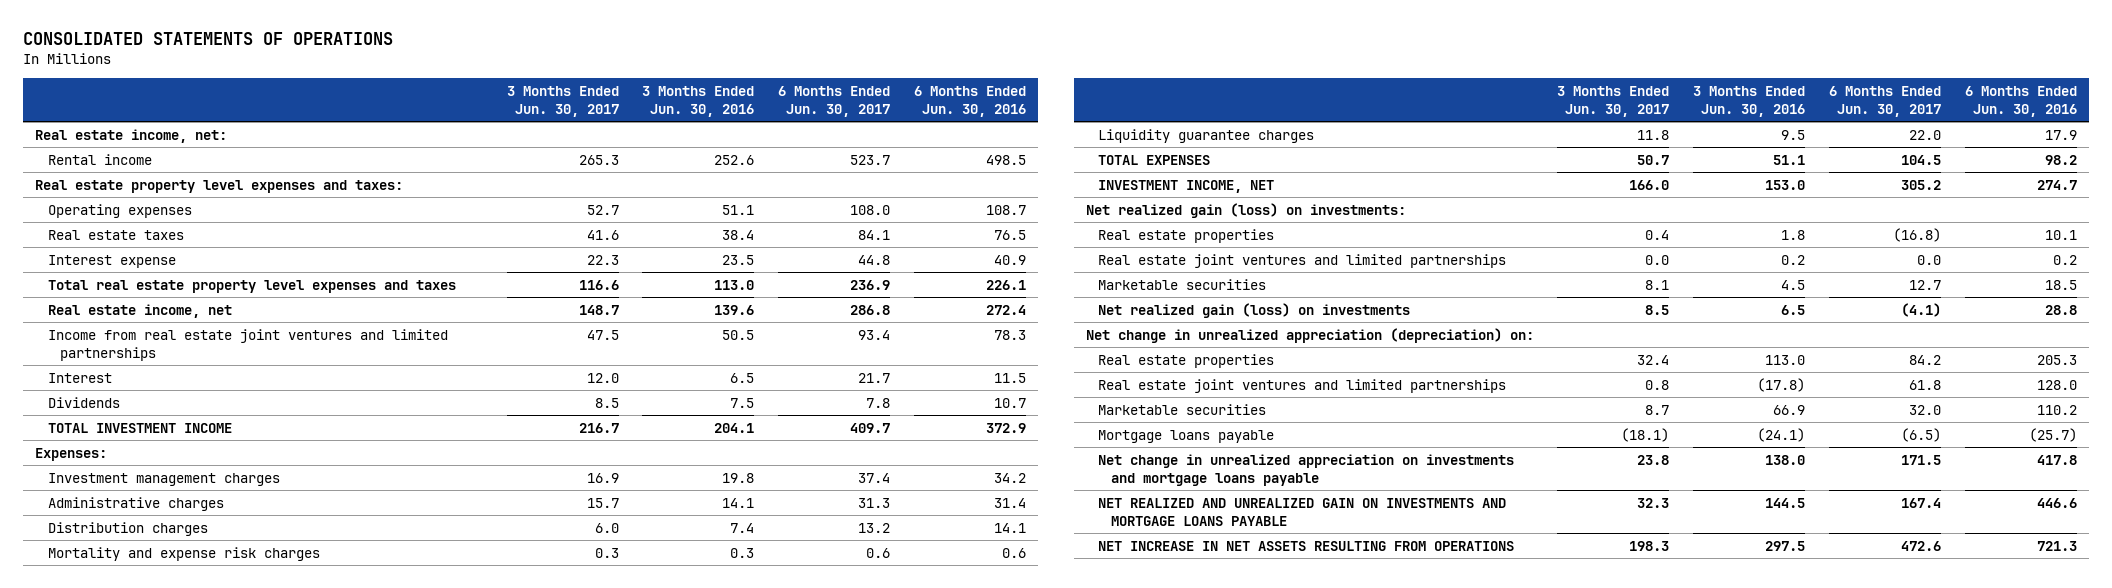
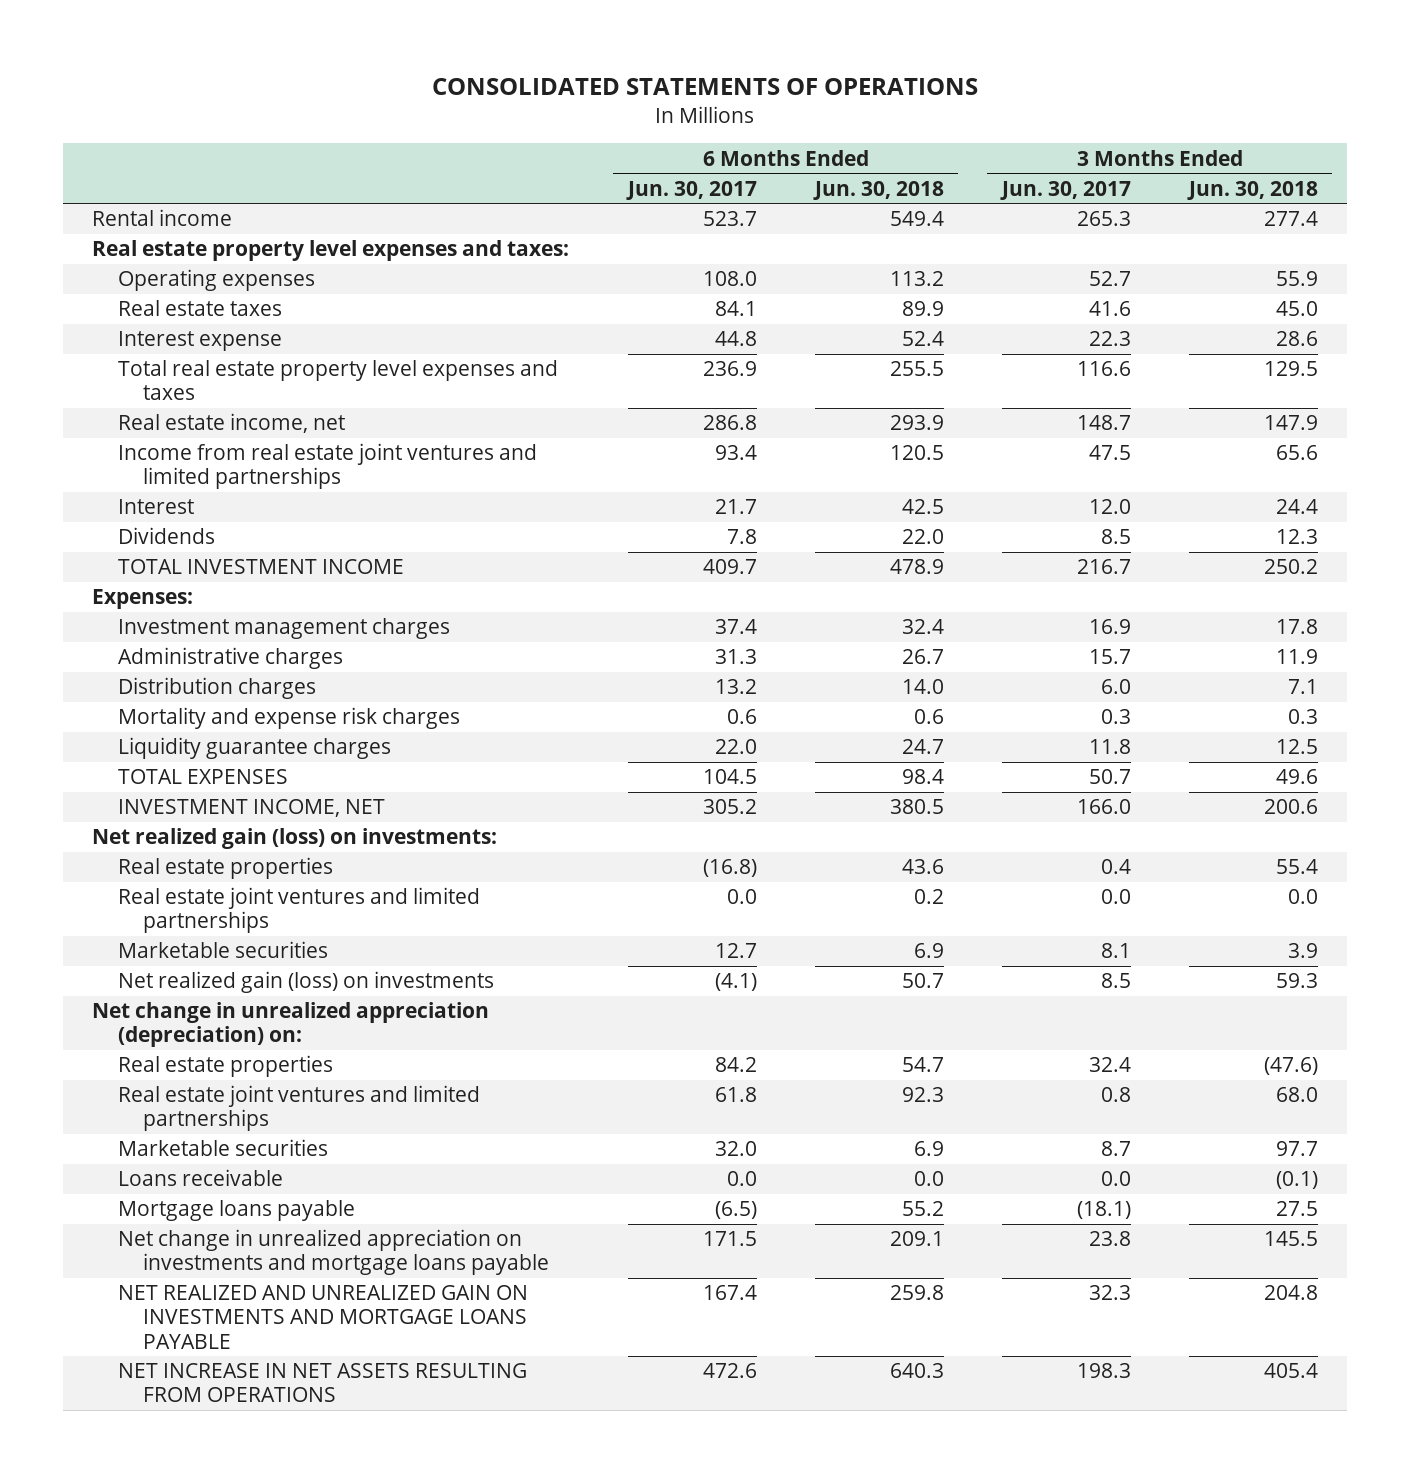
[642,85,755,118] 3 Months Ended Jun. 30, 2016 -> none
[914,85,1027,118] 6 Months Ended Jun. 30, 2016 -> none
none -> [812,180,944,200] Jun. 30, 2018
none -> [1186,180,1318,200] Jun. 30, 2018
[34,128,227,143] Real estate income, net: -> none
none -> [117,1169,283,1187] Loans receivable

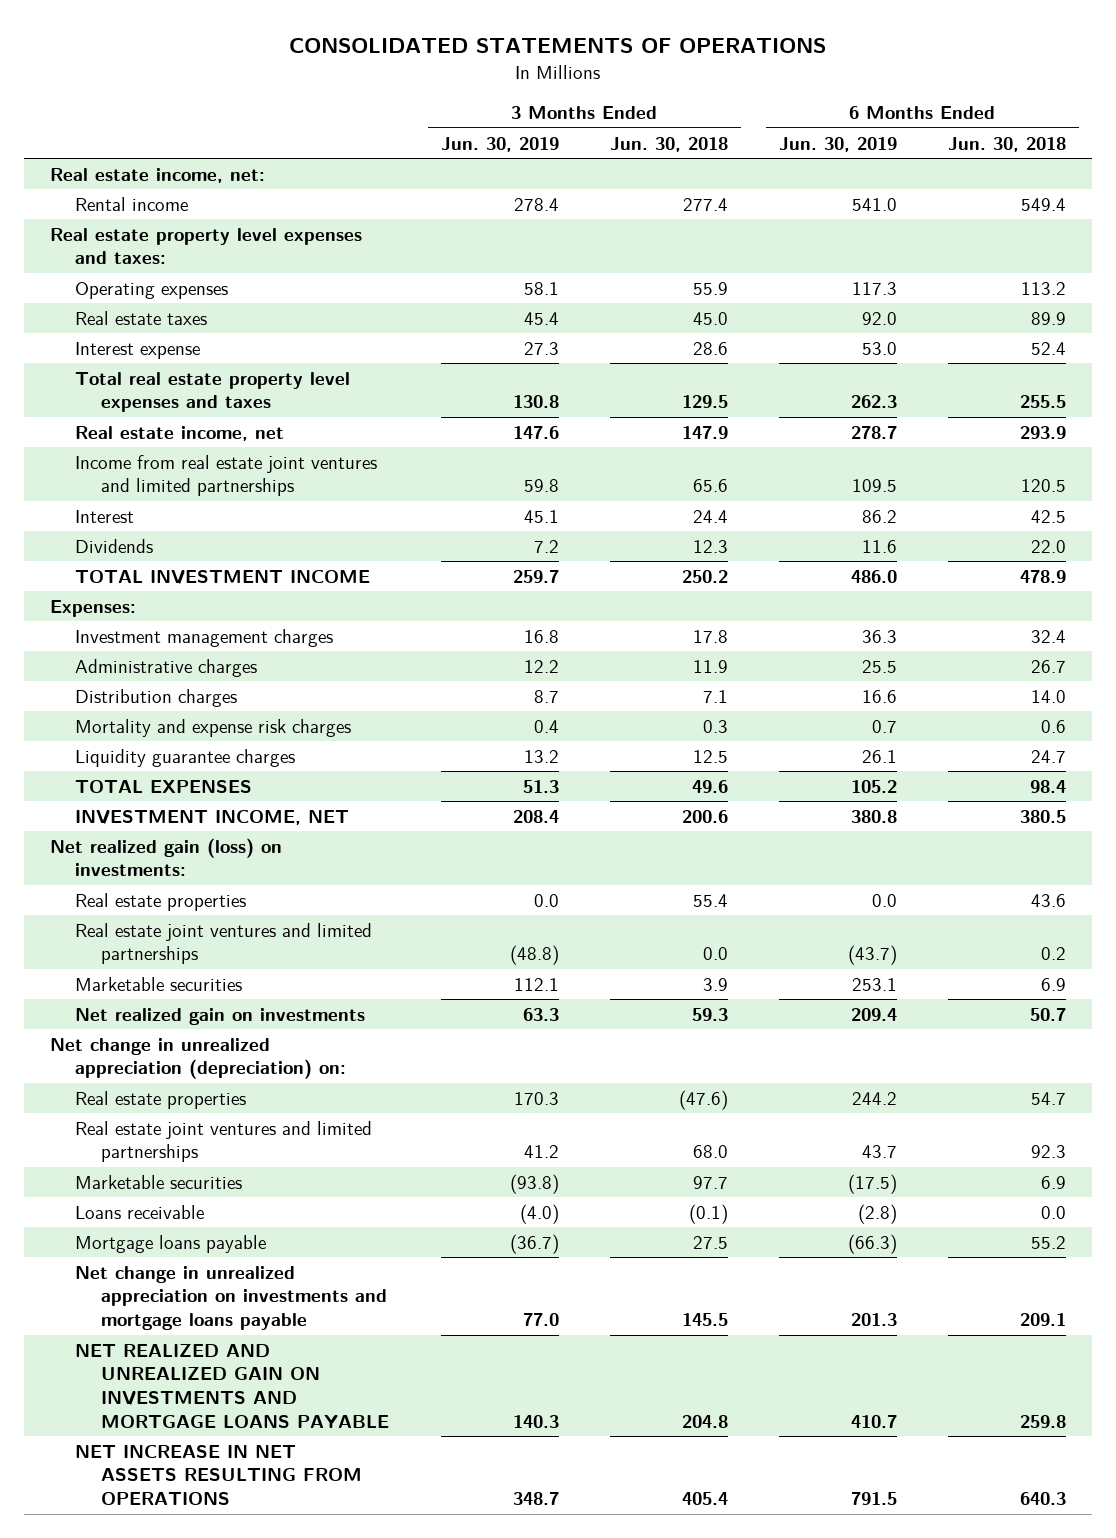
[625,180,757,200] Jun. 30, 2017 -> none
[999,180,1131,200] Jun. 30, 2017 -> none
none -> [440,136,559,152] Jun. 30, 2019
none -> [778,136,897,152] Jun. 30, 2019
none -> [49,167,265,183] Real estate income, net:
[117,971,494,994] Net realized gain (loss) on investments -> [75,1007,366,1025] Net realized gain on investments

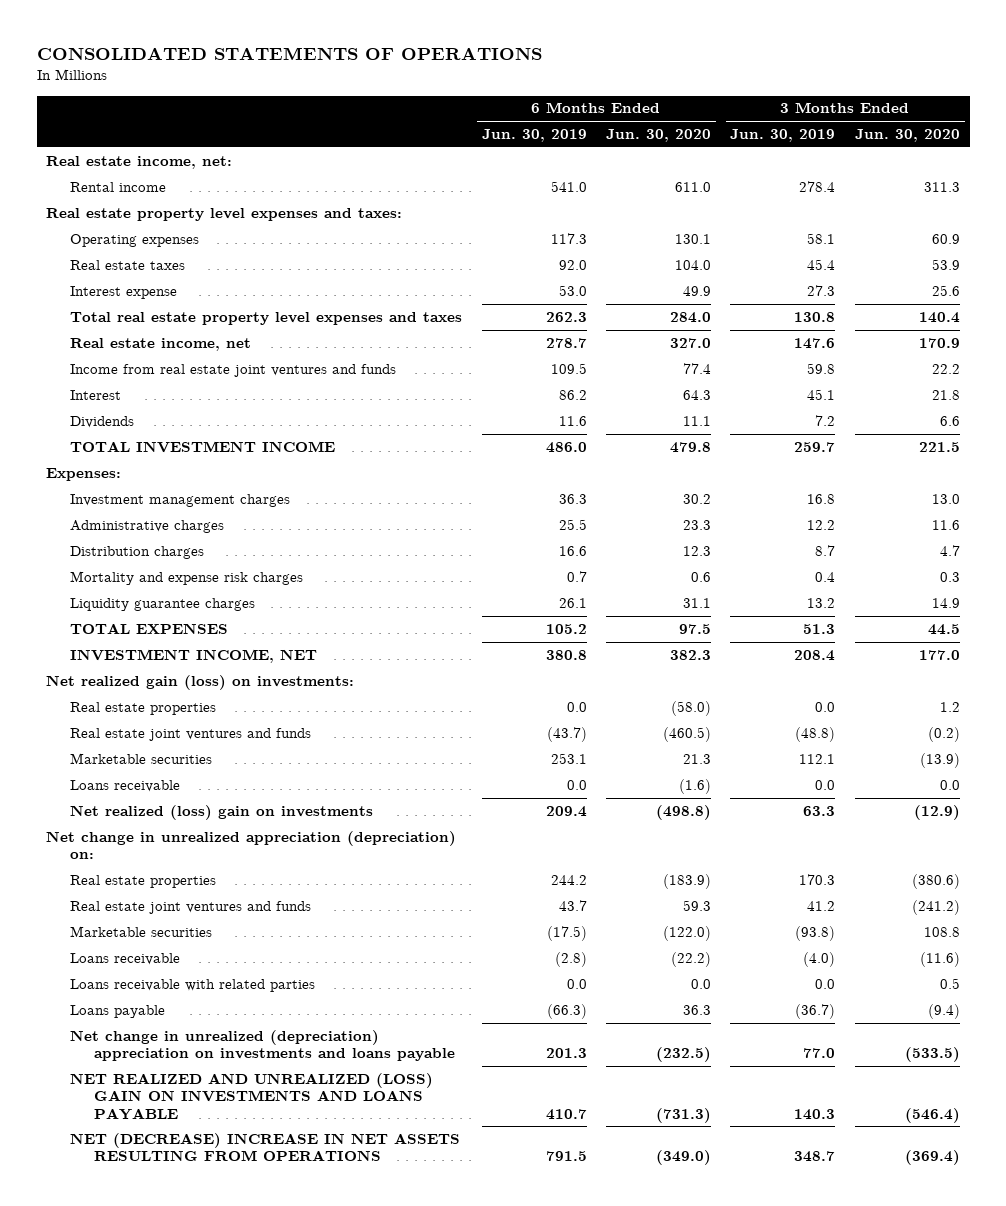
[609,136,728,152] Jun. 30, 2018 -> none
[948,136,1067,152] Jun. 30, 2018 -> none
none -> [606,128,712,142] Jun. 30, 2020
none -> [854,128,960,142] Jun. 30, 2020
[75,454,378,497] Income from real estate joint ventures and limited partnerships -> [70,363,397,377] Income from real estate joint ventures and funds
[75,922,373,965] Real estate joint ventures and limited partnerships -> [70,727,312,741] Real estate joint ventures and funds
none -> [70,779,181,792] Loans receivable
[75,1007,366,1025] Net realized gain on investments -> [70,804,374,820] Net realized (loss) gain on investments
[75,1120,373,1163] Real estate joint ventures and limited partnerships -> [70,900,312,914] Real estate joint ventures and funds
none -> [70,978,316,992] Loans receivable with related parties
[75,1234,267,1253] Mortgage loans payable -> [70,1004,166,1018] Loans payable
[75,1265,388,1331] Net change in unrealized appreciation on investments and mortgage loans payable -> [70,1029,456,1062] Net change in unrealized (depreciation) appreciation on investments and loans payable
[75,1343,390,1428] NET REALIZED AND UNREALIZED GAIN ON INVESTMENTS AND MORTGAGE LOANS PAYABLE -> [70,1072,434,1120] NET REALIZED AND UNREALIZED (LOSS) GAIN ON INVESTMENTS AND LOANS PAYABLE
[75,1444,363,1506] NET INCREASE IN NET ASSETS RESULTING FROM OPERATIONS -> [70,1132,461,1162] NET (DECREASE) INCREASE IN NET ASSETS RESULTING FROM OPERATIONS

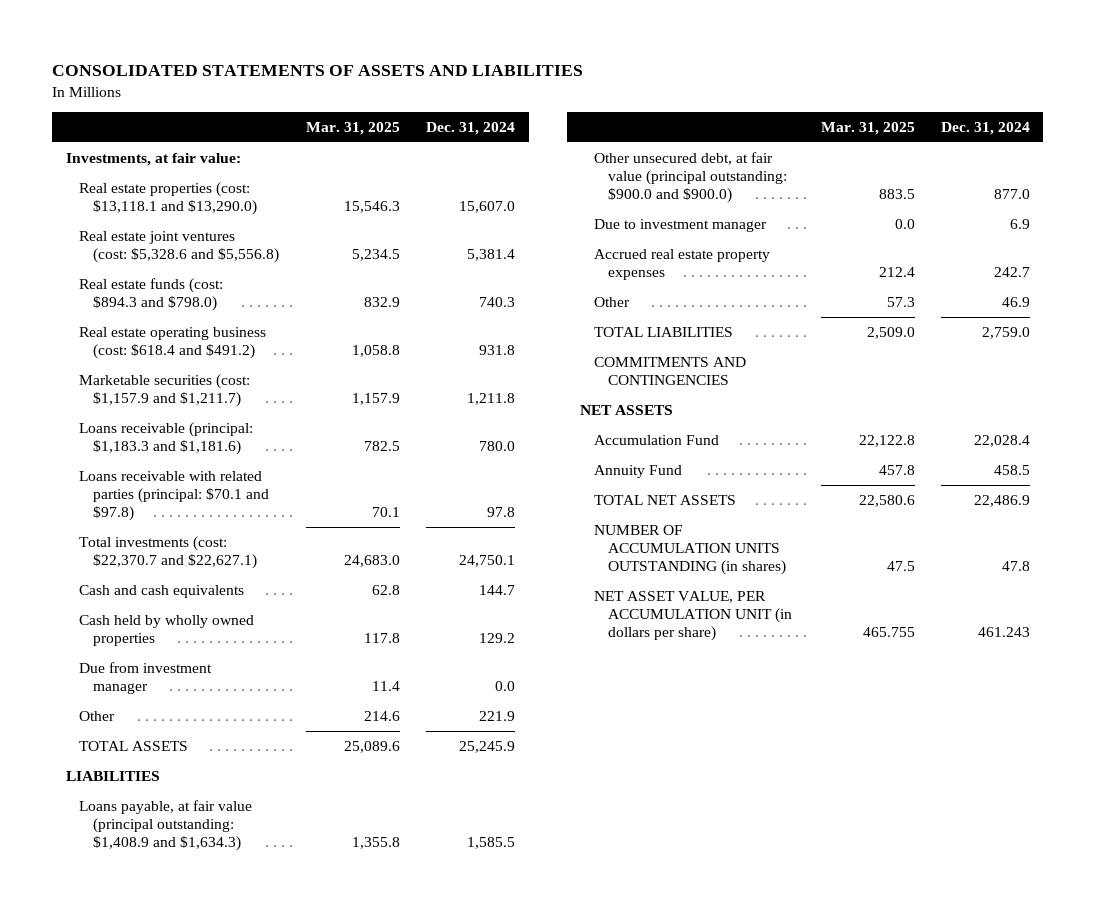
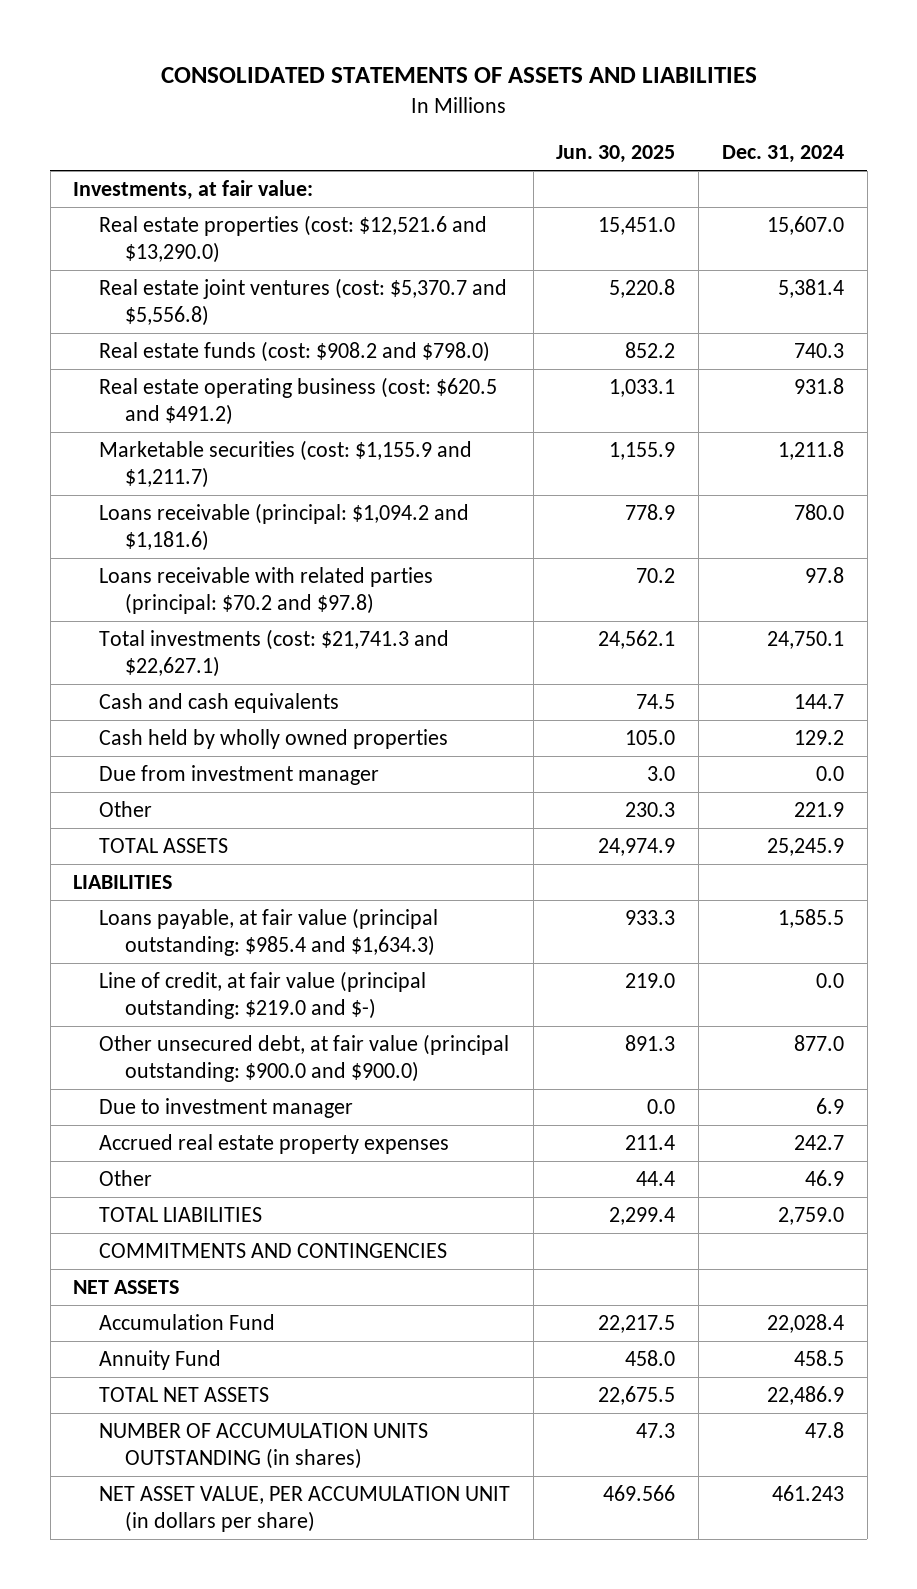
[305,121,400,135] Mar. 31, 2025 -> none
none -> [556,145,676,164] Jun. 30, 2025
[79,182,258,216] Real estate properties (cost: $13,118.1 and $13,290.0) -> [98,215,487,263] Real estate properties (cost: $12,521.6 and $13,290.0)
[79,231,280,264] Real estate joint ventures (cost: $5,328.6 and $5,556.8) -> [98,278,507,326] Real estate joint ventures (cost: $5,370.7 and $5,556.8)
[79,278,224,312] Real estate funds (cost: $894.3 and $798.0) -> [98,341,490,363] Real estate funds (cost: $908.2 and $798.0)
[79,327,267,360] Real estate operating business (cost: $618.4 and $491.2) -> [98,377,497,425] Real estate operating business (cost: $620.5 and $491.2)
[79,374,251,408] Marketable securities (cost: $1,157.9 and $1,211.7) -> [98,440,472,488] Marketable securities (cost: $1,155.9 and $1,211.7)
[79,422,254,456] Loans receivable (principal: $1,183.3 and $1,181.6) -> [98,503,469,551] Loans receivable (principal: $1,094.2 and $1,181.6)
[79,471,270,522] Loans receivable with related parties (principal: $70.1 and $97.8) -> [98,567,433,614] Loans receivable with related parties (principal: $70.2 and $97.8)
[79,536,258,570] Total investments (cost: $22,370.7 and $22,627.1) -> [98,629,449,677] Total investments (cost: $21,741.3 and $22,627.1)
[79,800,253,852] Loans payable, at fair value (principal outstanding: $1,408.9 and $1,634.3) -> [98,908,438,956] Loans payable, at fair value (principal outstanding: $985.4 and $1,634.3)
none -> [98,971,426,1019] Line of credit, at fair value (principal outstanding: $219.0 and $-)

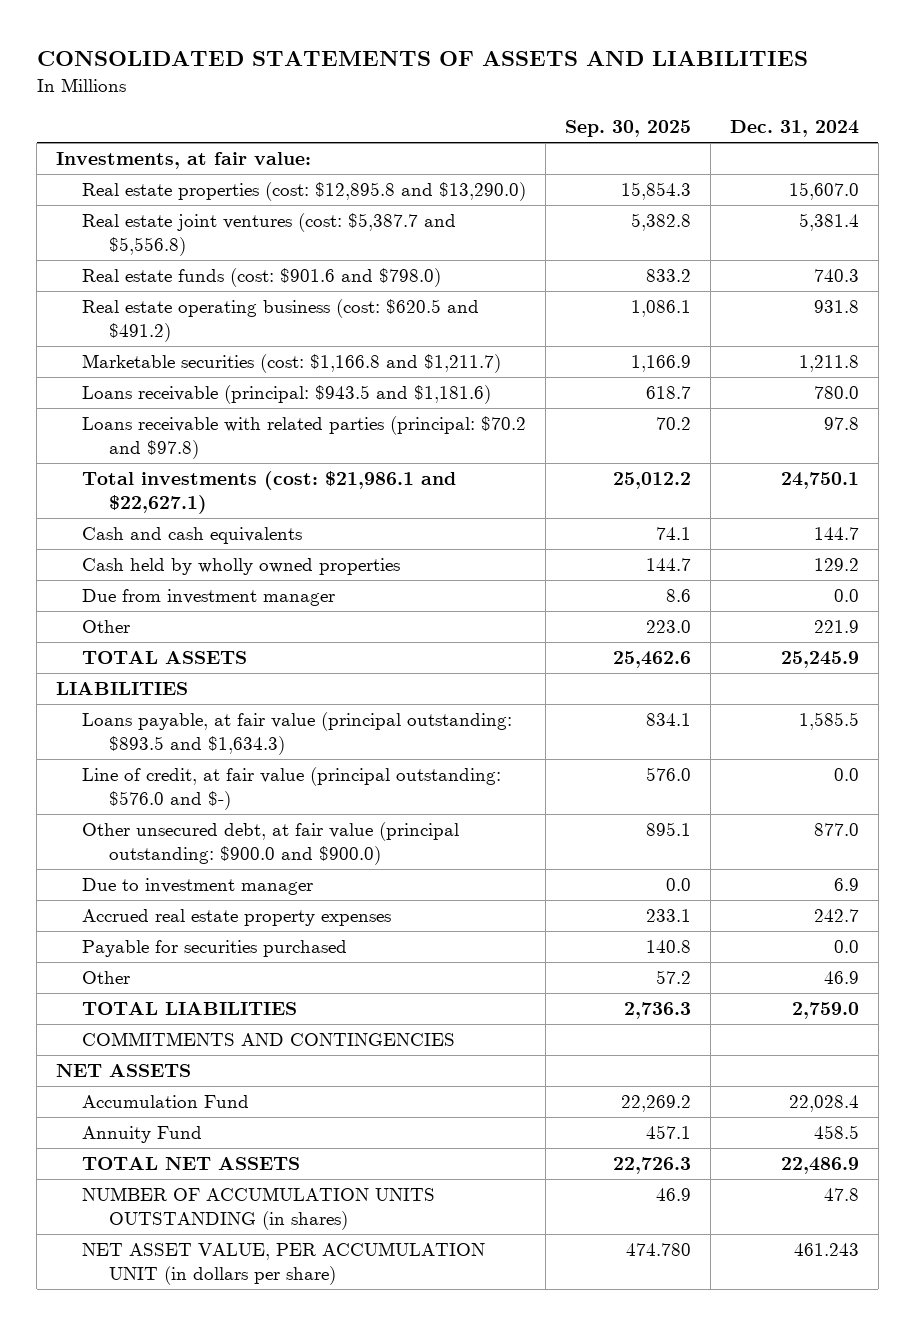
[556,145,676,164] Jun. 30, 2025 -> none
none -> [565,120,692,138] Sep. 30, 2025
[98,215,487,263] Real estate properties (cost: $12,521.6 and $13,290.0) -> [82,182,527,202] Real estate properties (cost: $12,895.8 and $13,290.0)
[98,278,507,326] Real estate joint ventures (cost: $5,370.7 and $5,556.8) -> [82,213,457,257] Real estate joint ventures (cost: $5,387.7 and $5,556.8)
[98,341,490,363] Real estate funds (cost: $908.2 and $798.0) -> [82,268,442,288] Real estate funds (cost: $901.6 and $798.0)
[98,440,472,488] Marketable securities (cost: $1,155.9 and $1,211.7) -> [82,354,502,374] Marketable securities (cost: $1,166.8 and $1,211.7)
[98,503,469,551] Loans receivable (principal: $1,094.2 and $1,181.6) -> [82,385,492,405] Loans receivable (principal: $943.5 and $1,181.6)
[98,629,449,677] Total investments (cost: $21,741.3 and $22,627.1) -> [82,471,457,515] Total investments (cost: $21,986.1 and $22,627.1)
[98,908,438,956] Loans payable, at fair value (principal outstanding: $985.4 and $1,634.3) -> [82,712,513,756] Loans payable, at fair value (principal outstanding: $893.5 and $1,634.3)
[98,971,426,1019] Line of credit, at fair value (principal outstanding: $219.0 and $-) -> [82,767,502,811] Line of credit, at fair value (principal outstanding: $576.0 and $-)
none -> [82,940,348,958] Payable for securities purchased

